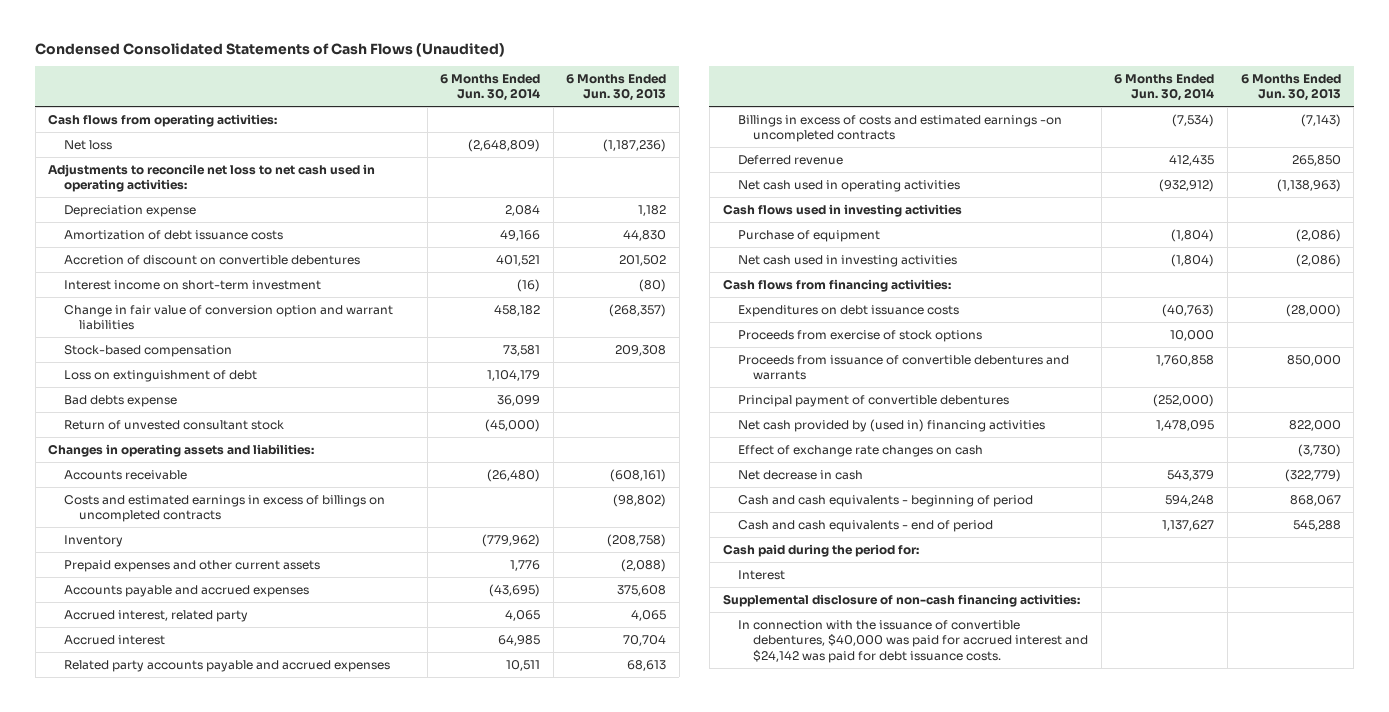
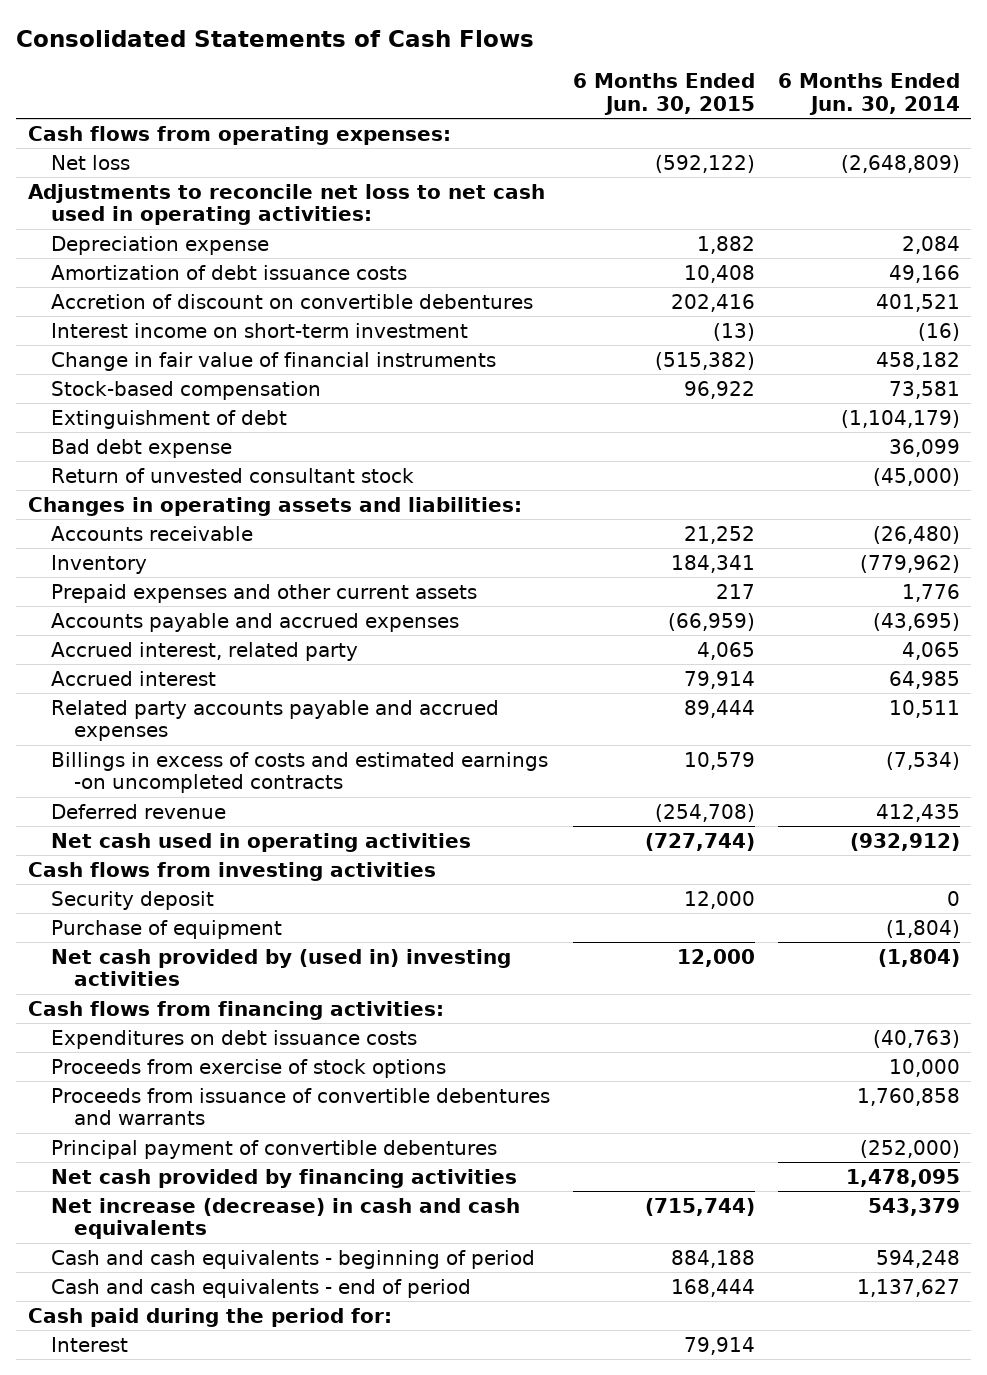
[35,42,506,57] Condensed Consolidated Statements of Cash Flows (Unaudited) -> [16,29,535,47] Consolidated Statements of Cash Flows
[566,73,667,102] 6 Months Ended Jun. 30, 2013 -> none
none -> [572,73,755,116] 6 Months Ended Jun. 30, 2015
[48,113,278,127] Cash flows from operating activities: -> [27,125,451,145] Cash flows from operating expenses:
[63,304,393,331] Change in fair value of conversion option and warrant liabilities -> [51,351,497,371] Change in fair value of financial instruments
[63,369,257,382] Loss on extinguishment of debt -> [51,409,288,429] Extinguishment of debt
[487,369,541,381] 1,104,179 -> [840,409,960,428] (1,104,179)
[63,394,177,407] Bad debts expense -> [51,438,233,458] Bad debt expense
[63,494,385,523] Costs and estimated earnings in excess of billings on uncompleted contracts -> none
[722,203,962,217] Cash flows used in investing activities -> [27,861,436,881] Cash flows from investing activities
none -> [51,890,215,910] Security deposit
[737,254,957,267] Net cash used in investing activities -> [51,948,512,987] Net cash provided by (used in) investing activities
[737,444,983,457] Effect of exchange rate changes on cash -> none
[737,418,1045,432] Net cash provided by (used in) financing activities -> [51,1168,518,1188] Net cash provided by financing activities
[737,469,863,480] Net decrease in cash -> [51,1197,521,1240] Net increase (decrease) in cash and cash equivalents
[722,593,1080,607] Supplemental disclosure of non-cash financing activities: -> none
[737,619,1089,663] In connection with the issuance of convertible debentures, $40,000 was paid for accrued interest and $24,142 was paid for debt issuance costs. -> none

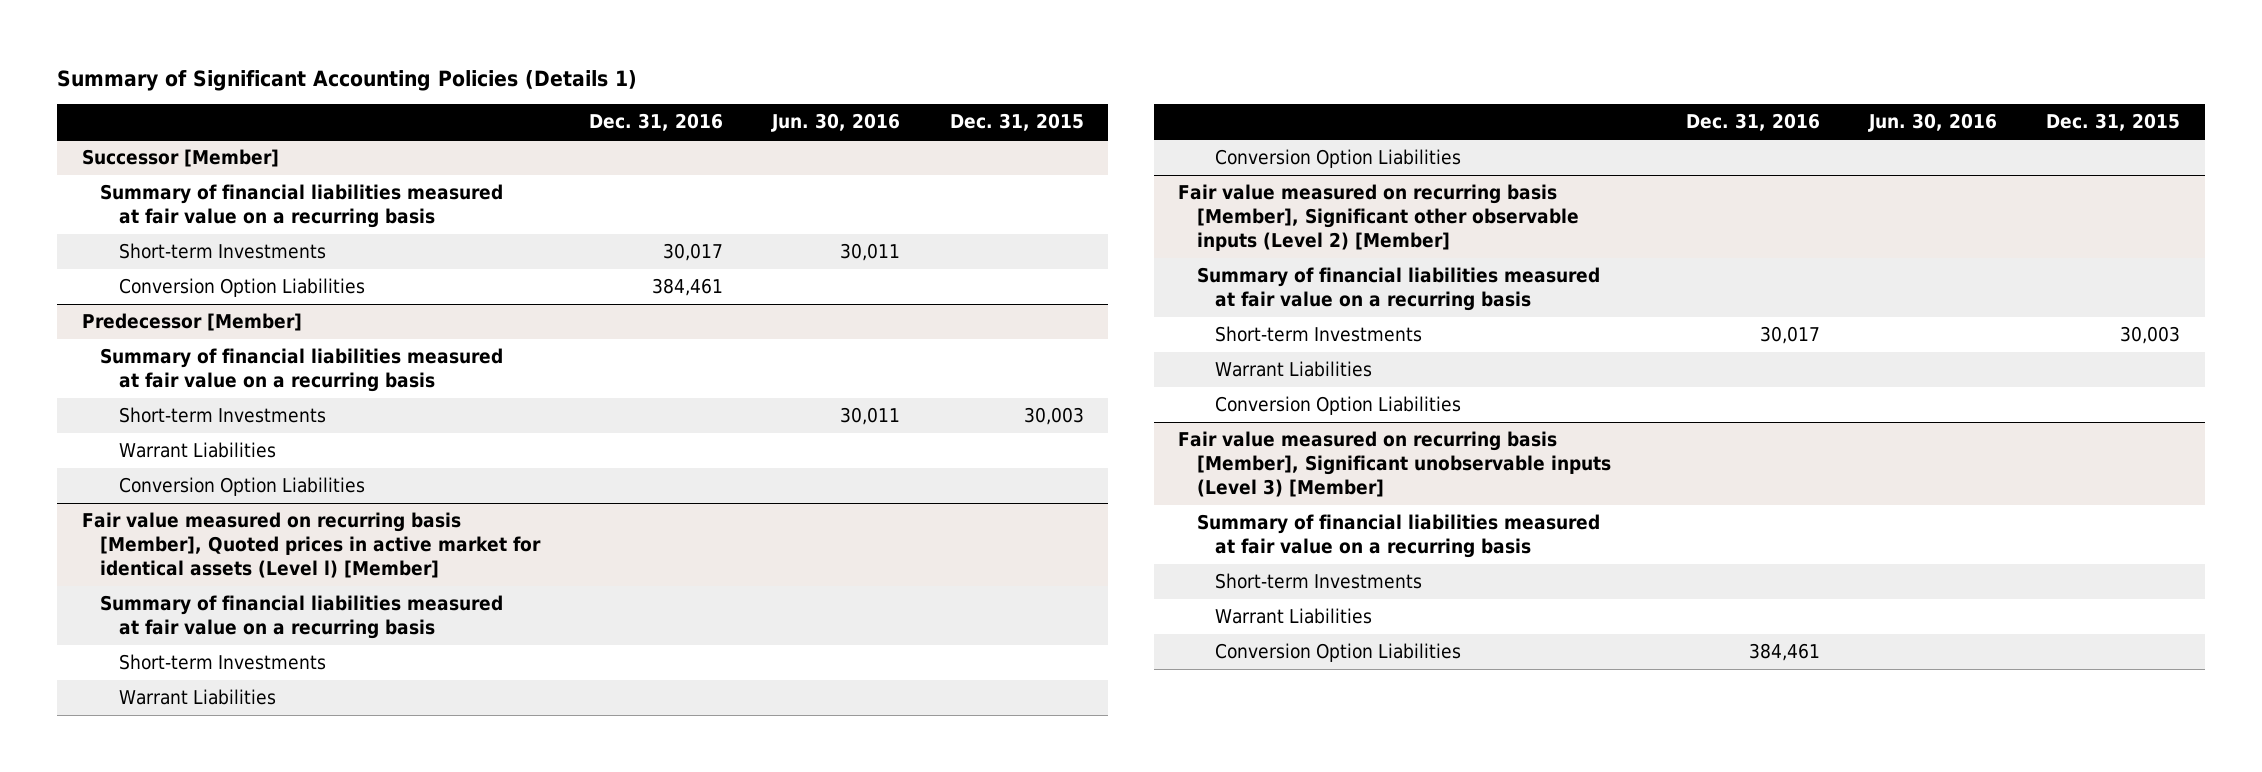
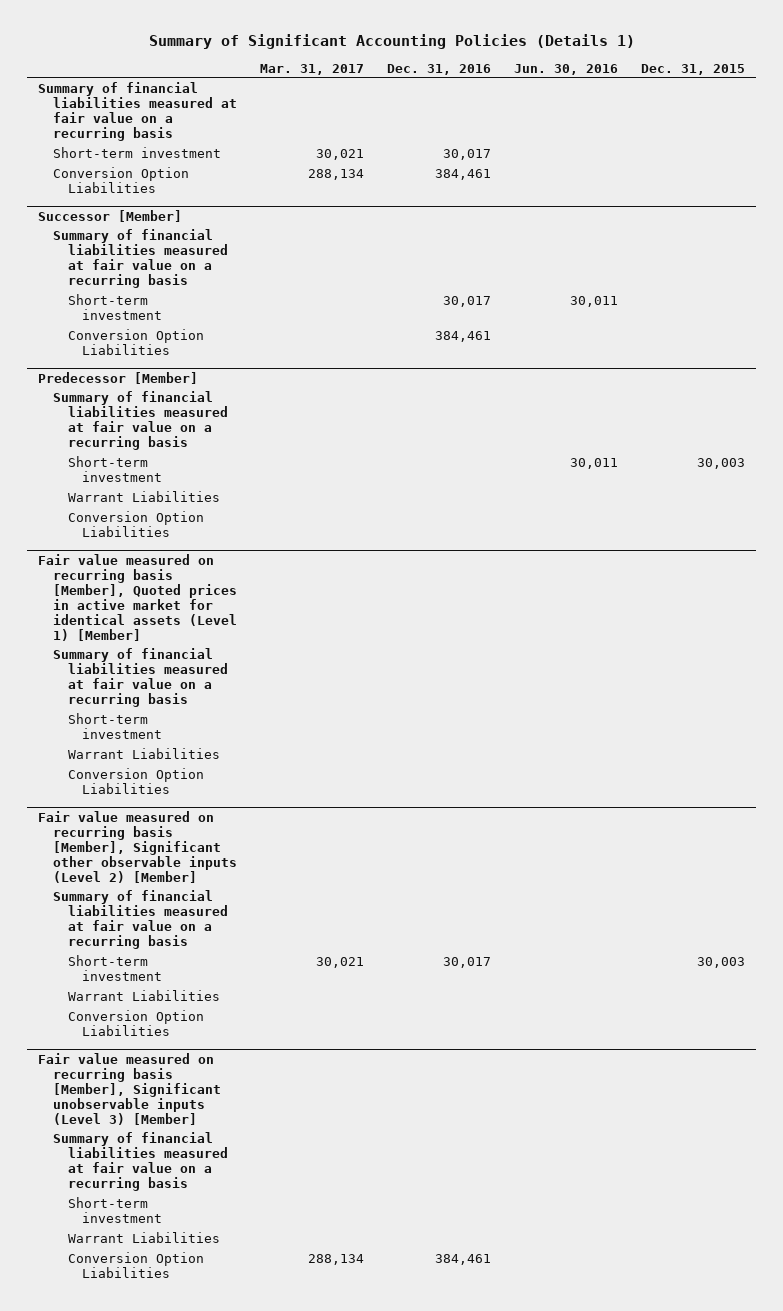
none -> [259,63,364,75] Mar. 31, 2017
none -> [38,82,237,142] Summary of financial liabilities measured at fair value on a recurring basis
none -> [52,147,221,159] Short-term investment
none -> [52,167,189,194] Conversion Option Liabilities
[118,243,326,260] Short-term Investments -> [67,294,163,321] Short-term investment
[118,407,326,424] Short-term Investments -> [67,456,163,483] Short-term investment
[81,512,542,578] Fair value measured on recurring basis [Member], Quoted prices in active market for identical assets (Level l) [Member] -> [38,553,237,641] Fair value measured on recurring basis [Member], Quoted prices in active market for identical assets (Level 1) [Member]
[118,654,326,671] Short-term Investments -> [67,713,163,740] Short-term investment
[1215,326,1423,343] Short-term Investments -> [67,955,163,982] Short-term investment
[1215,573,1423,590] Short-term Investments -> [67,1197,163,1224] Short-term investment

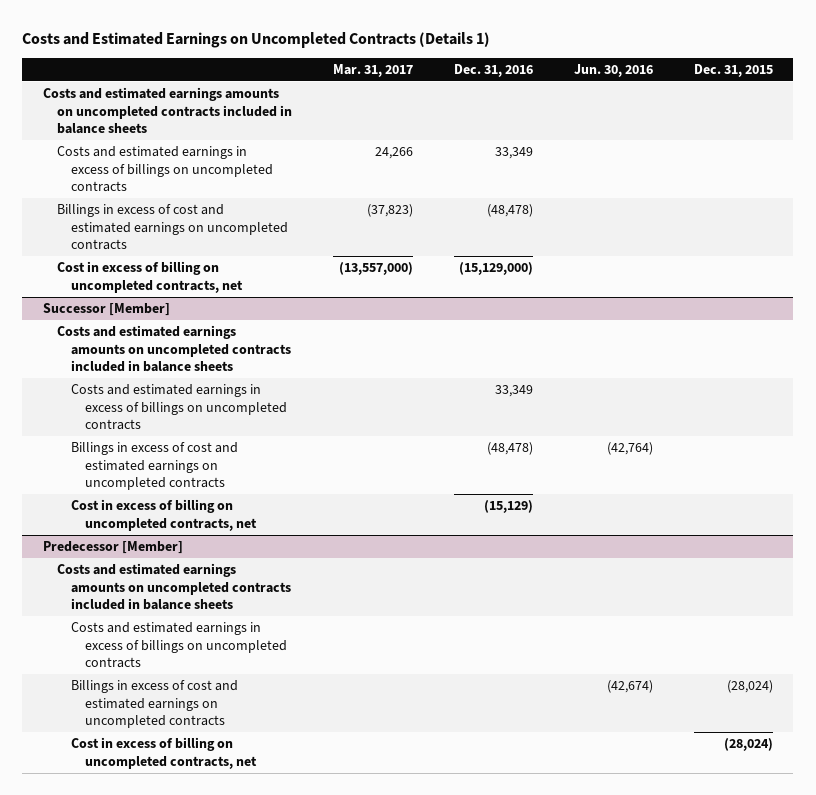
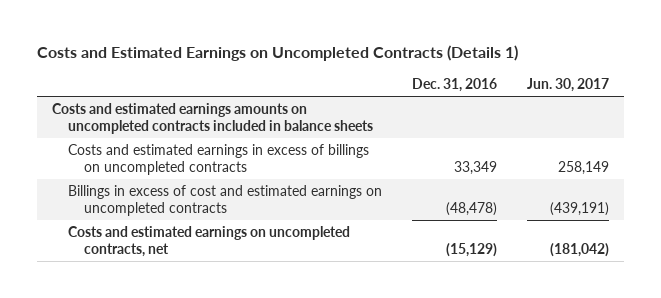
[332,63,413,77] Mar. 31, 2017 -> none
[573,63,653,77] Jun. 30, 2016 -> none
[693,63,773,77] Dec. 31, 2015 -> none
none -> [527,78,610,93] Jun. 30, 2017
[42,303,170,317] Successor [Member] -> none
[56,325,291,373] Costs and estimated earnings amounts on uncompleted contracts included in balance sheets -> none
[70,384,287,431] Costs and estimated earnings in excess of billings on uncompleted contracts -> none
[70,442,238,491] Billings in excess of cost and estimated earnings on uncompleted contracts -> none
[70,499,257,531] Cost in excess of billing on uncompleted contracts, net -> none
[42,541,183,555] Predecessor [Member] -> none
[56,563,291,611] Costs and estimated earnings amounts on uncompleted contracts included in balance sheets -> none
[70,622,287,669] Costs and estimated earnings in excess of billings on uncompleted contracts -> none
[70,680,238,729] Billings in excess of cost and estimated earnings on uncompleted contracts -> none
[70,737,257,769] Cost in excess of billing on uncompleted contracts, net -> none
[56,261,243,293] Cost in excess of billing on uncompleted contracts, net -> [67,226,350,258] Costs and estimated earnings on uncompleted contracts, net
[458,262,533,276] (15,129,000) -> [446,243,498,258] (15,129)

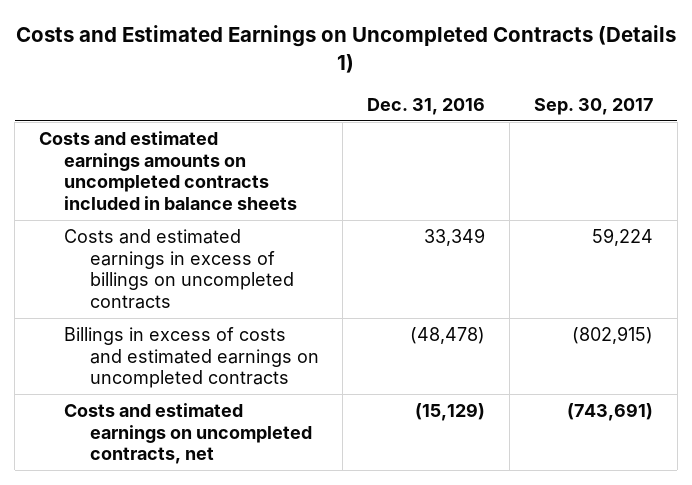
[527,78,610,93] Jun. 30, 2017 -> none
none -> [533,97,653,115] Sep. 30, 2017
[67,185,382,217] Billings in excess of cost and estimated earnings on uncompleted contracts -> [64,326,319,389] Billings in excess of costs and estimated earnings on uncompleted contracts

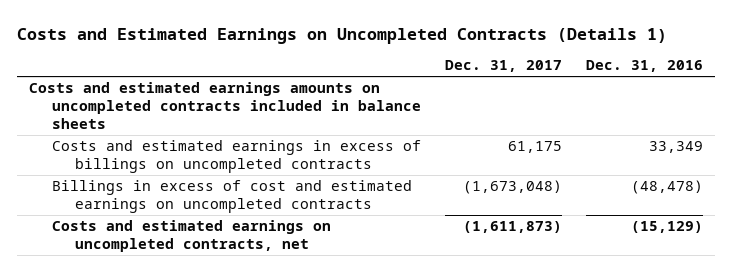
[533,97,653,115] Sep. 30, 2017 -> none
none -> [445,60,563,73] Dec. 31, 2017
[64,326,319,389] Billings in excess of costs and estimated earnings on uncompleted contracts -> [52,180,413,214] Billings in excess of cost and estimated earnings on uncompleted contracts

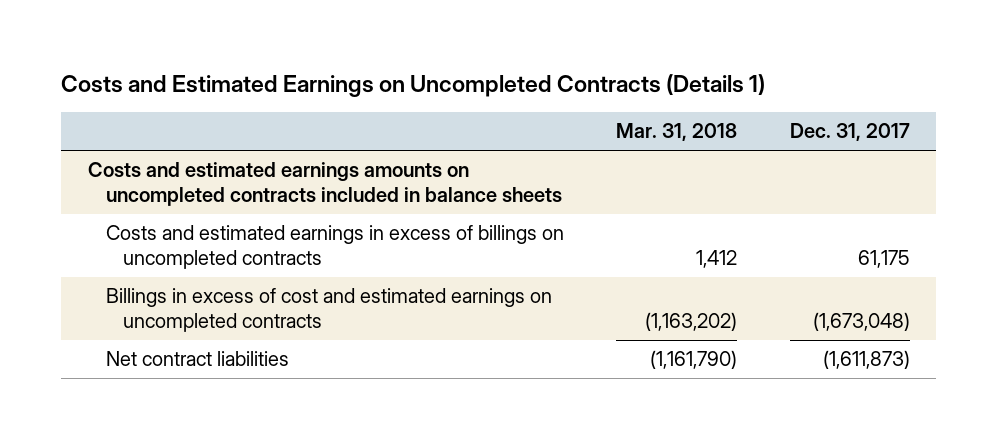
[585,60,703,73] Dec. 31, 2016 -> none
none -> [616,123,738,142] Mar. 31, 2018
[52,220,332,253] Costs and estimated earnings on uncompleted contracts, net -> [105,351,289,367] Net contract liabilities

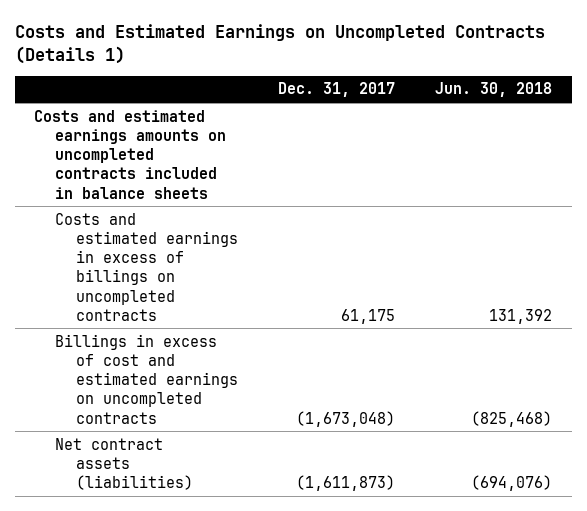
[616,123,738,142] Mar. 31, 2018 -> none
none -> [435,82,553,98] Jun. 30, 2018
[105,351,289,367] Net contract liabilities -> [55,437,194,491] Net contract assets (liabilities)

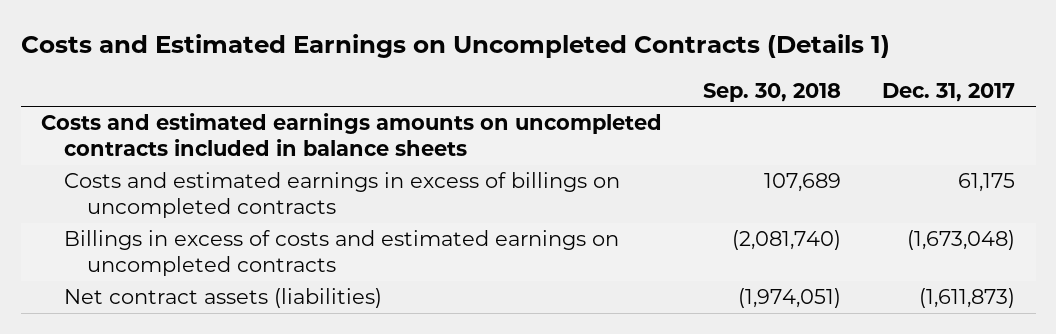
[435,82,553,98] Jun. 30, 2018 -> none
none -> [703,82,842,102] Sep. 30, 2018
[55,333,239,424] Billings in excess of cost and estimated earnings on uncompleted contracts -> [64,230,620,277] Billings in excess of costs and estimated earnings on uncompleted contracts

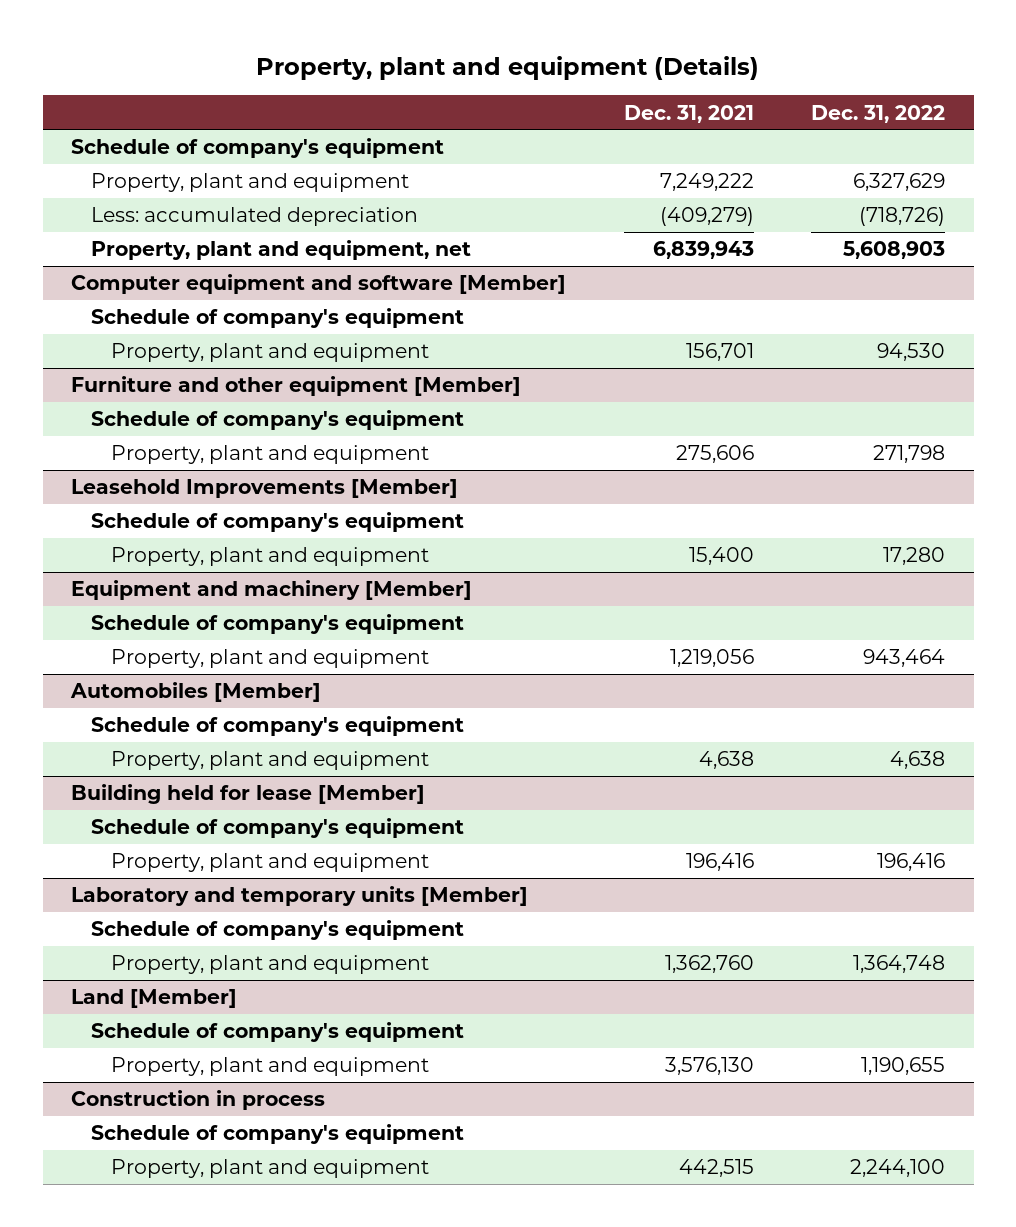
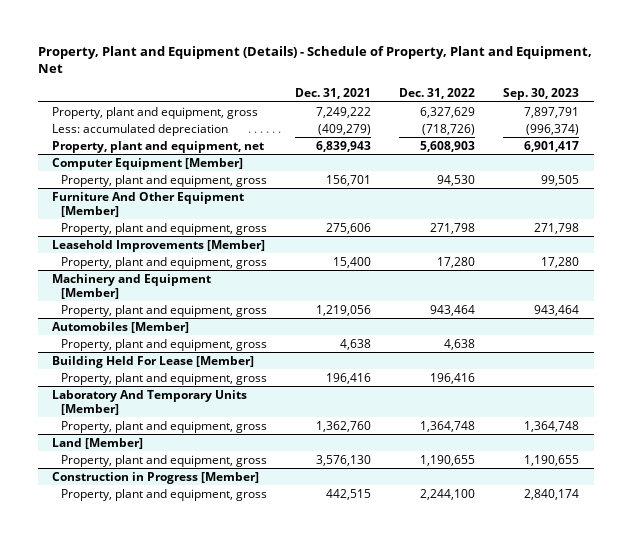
[256,55,760,80] Property, plant and equipment (Details) -> [37,45,592,74] Property, Plant and Equipment (Details) - Schedule of Property, Plant and Equipment, Net
none -> [503,88,580,101] Sep. 30, 2023
[71,138,445,159] Schedule of company's equipment -> none
[91,173,410,193] Property, plant and equipment -> [52,106,259,119] Property, plant and equipment, gross
[91,308,465,329] Schedule of company's equipment -> none
[91,410,465,431] Schedule of company's equipment -> none
[71,274,567,295] Computer equipment and software [Member] -> [52,157,244,170] Computer Equipment [Member]
[111,343,430,363] Property, plant and equipment -> [60,174,267,187] Property, plant and equipment, gross
[71,376,522,397] Furniture and other equipment [Member] -> [52,191,245,217] Furniture And Other Equipment [Member]
[111,445,430,465] Property, plant and equipment -> [60,222,267,235] Property, plant and equipment, gross
[91,512,465,533] Schedule of company's equipment -> none
[91,614,465,635] Schedule of company's equipment -> none
[111,547,430,567] Property, plant and equipment -> [60,256,267,269] Property, plant and equipment, gross
[71,580,473,601] Equipment and machinery [Member] -> [52,273,212,299] Machinery and Equipment [Member]
[111,649,430,669] Property, plant and equipment -> [60,304,267,317] Property, plant and equipment, gross
[91,716,465,737] Schedule of company's equipment -> none
[91,818,465,839] Schedule of company's equipment -> none
[91,920,465,941] Schedule of company's equipment -> none
[111,751,430,771] Property, plant and equipment -> [60,338,267,351] Property, plant and equipment, gross
[71,784,426,805] Building held for lease [Member] -> [52,355,255,368] Building Held For Lease [Member]
[111,853,430,873] Property, plant and equipment -> [60,372,267,385] Property, plant and equipment, gross
[71,886,529,907] Laboratory and temporary units [Member] -> [52,389,248,415] Laboratory And Temporary Units [Member]
[111,955,430,975] Property, plant and equipment -> [60,420,267,433] Property, plant and equipment, gross
[91,1022,465,1043] Schedule of company's equipment -> none
[91,1124,465,1145] Schedule of company's equipment -> none
[111,1057,430,1077] Property, plant and equipment -> [60,454,267,467] Property, plant and equipment, gross
[71,1090,326,1111] Construction in process -> [52,471,260,484] Construction in Progress [Member]
[111,1159,430,1179] Property, plant and equipment -> [60,488,267,501] Property, plant and equipment, gross

